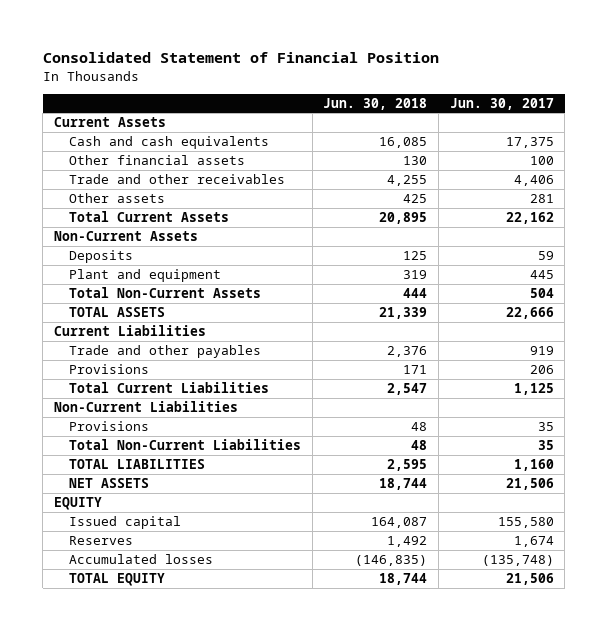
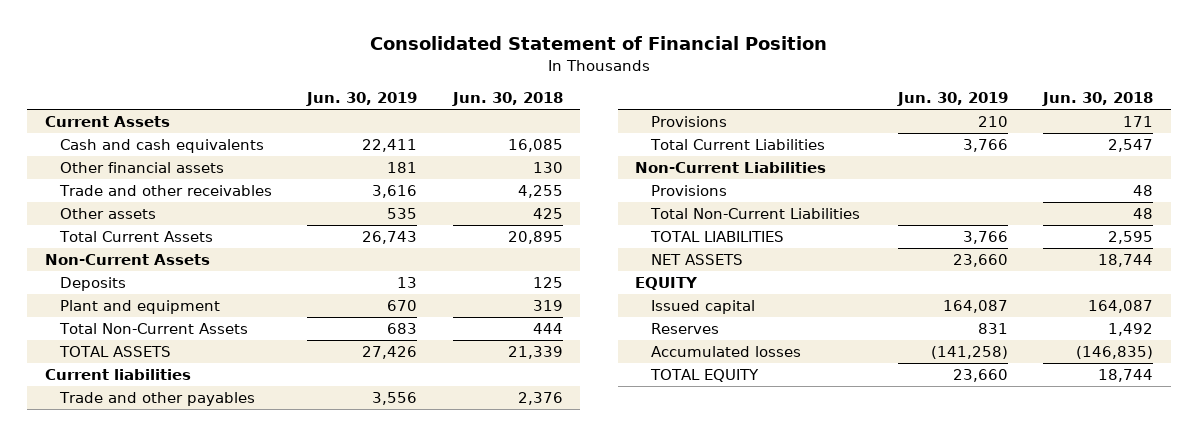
[449,97,554,110] Jun. 30, 2017 -> none
none -> [306,91,418,106] Jun. 30, 2019
[53,325,206,337] Current Liabilities -> [44,369,191,381] Current liabilities

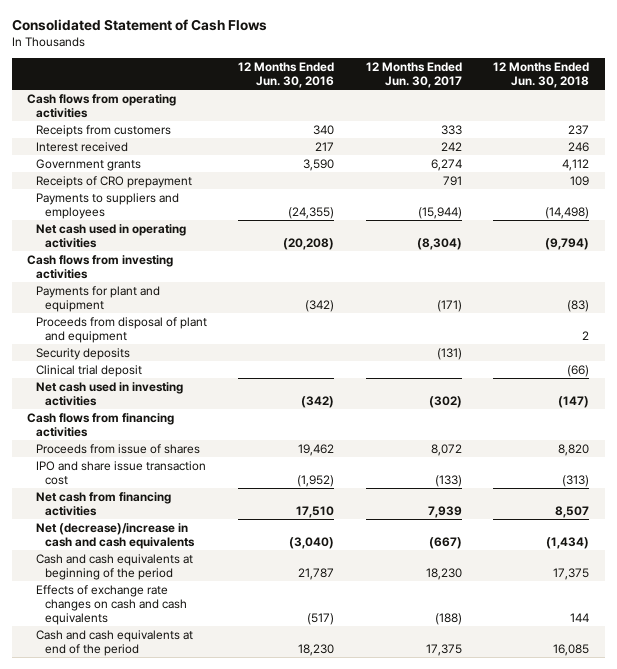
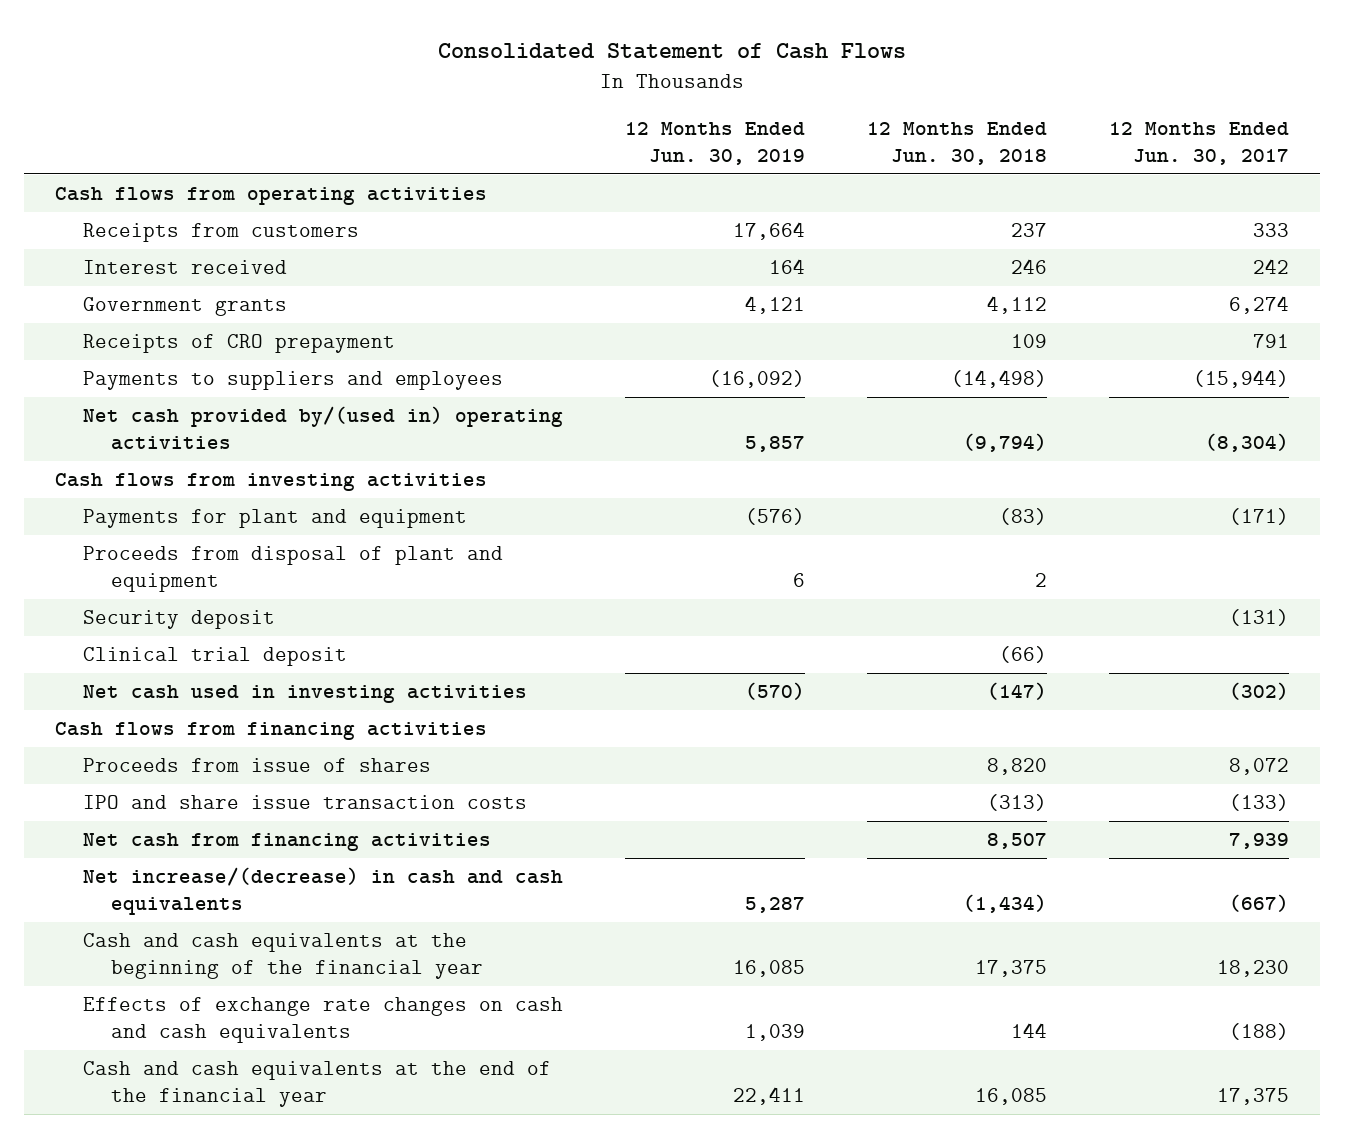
[238,62,335,88] 12 Months Ended Jun. 30, 2016 -> none
none -> [625,121,806,165] 12 Months Ended Jun. 30, 2019
[35,223,186,248] Net cash used in operating activities -> [83,405,564,451] Net cash provided by/(used in) operating activities
[35,347,130,360] Security deposits -> [83,609,276,629] Security deposit
[35,460,206,485] IPO and share issue transaction cost -> [83,794,528,809] IPO and share issue transaction costs
[35,522,195,549] Net (decrease)/increase in cash and cash equivalents -> [83,866,564,916] Net increase/(decrease) in cash and cash equivalents
[35,553,193,580] Cash and cash equivalents at beginning of the period -> [83,932,483,980] Cash and cash equivalents at the beginning of the financial year
[35,629,193,656] Cash and cash equivalents at end of the period -> [83,1060,552,1108] Cash and cash equivalents at the end of the financial year

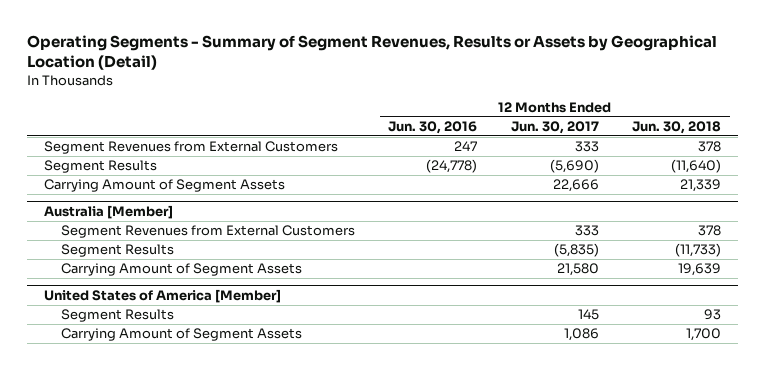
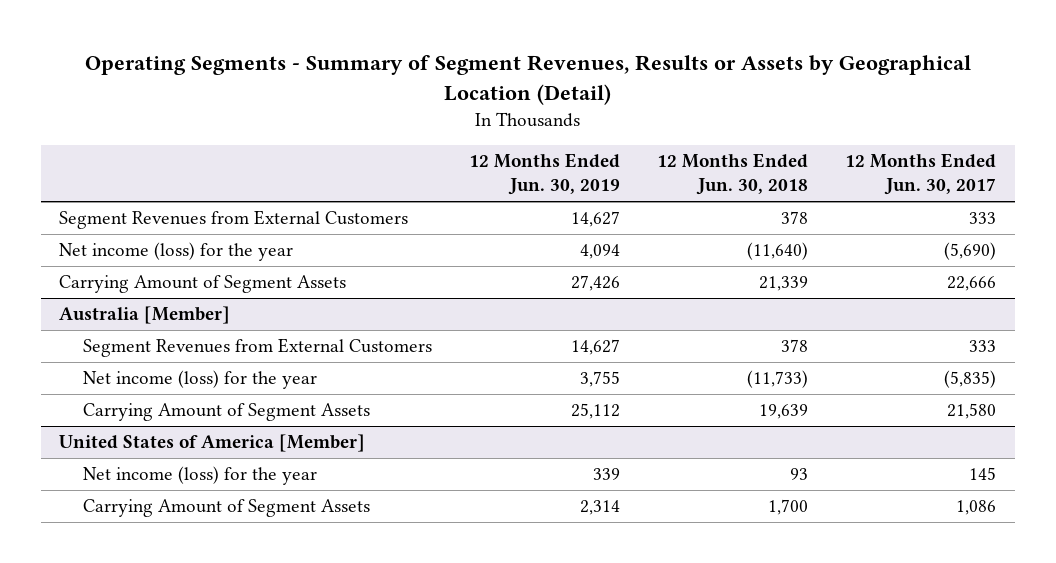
[388,120,478,134] Jun. 30, 2016 -> none
none -> [469,153,621,195] 12 Months Ended Jun. 30, 2019
[43,160,157,174] Segment Results -> [59,242,294,262] Net income (loss) for the year
[60,244,174,258] Segment Results -> [83,370,318,390] Net income (loss) for the year
[60,309,174,323] Segment Results -> [83,466,318,486] Net income (loss) for the year

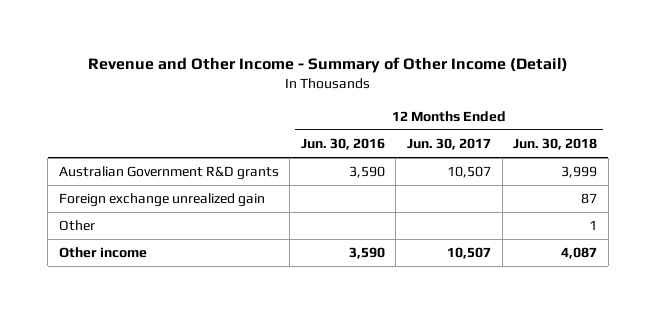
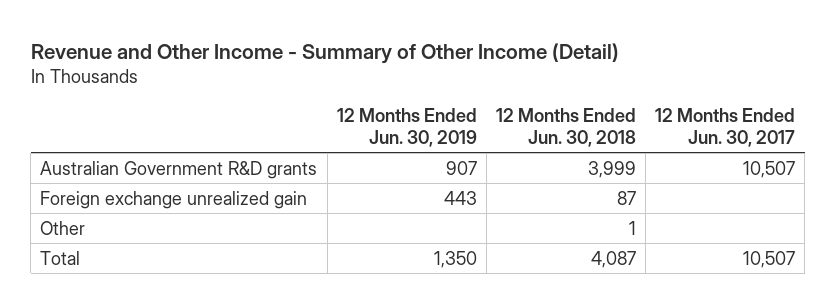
[300,138,385,151] Jun. 30, 2016 -> none
none -> [336,108,477,147] 12 Months Ended Jun. 30, 2019
[58,247,147,259] Other income -> [40,250,81,265] Total

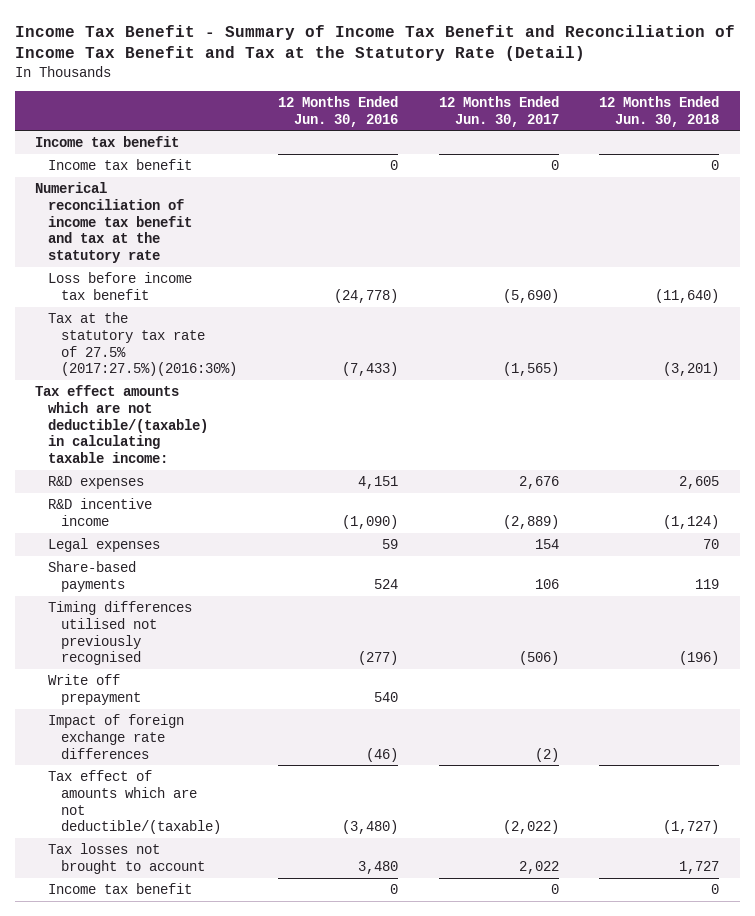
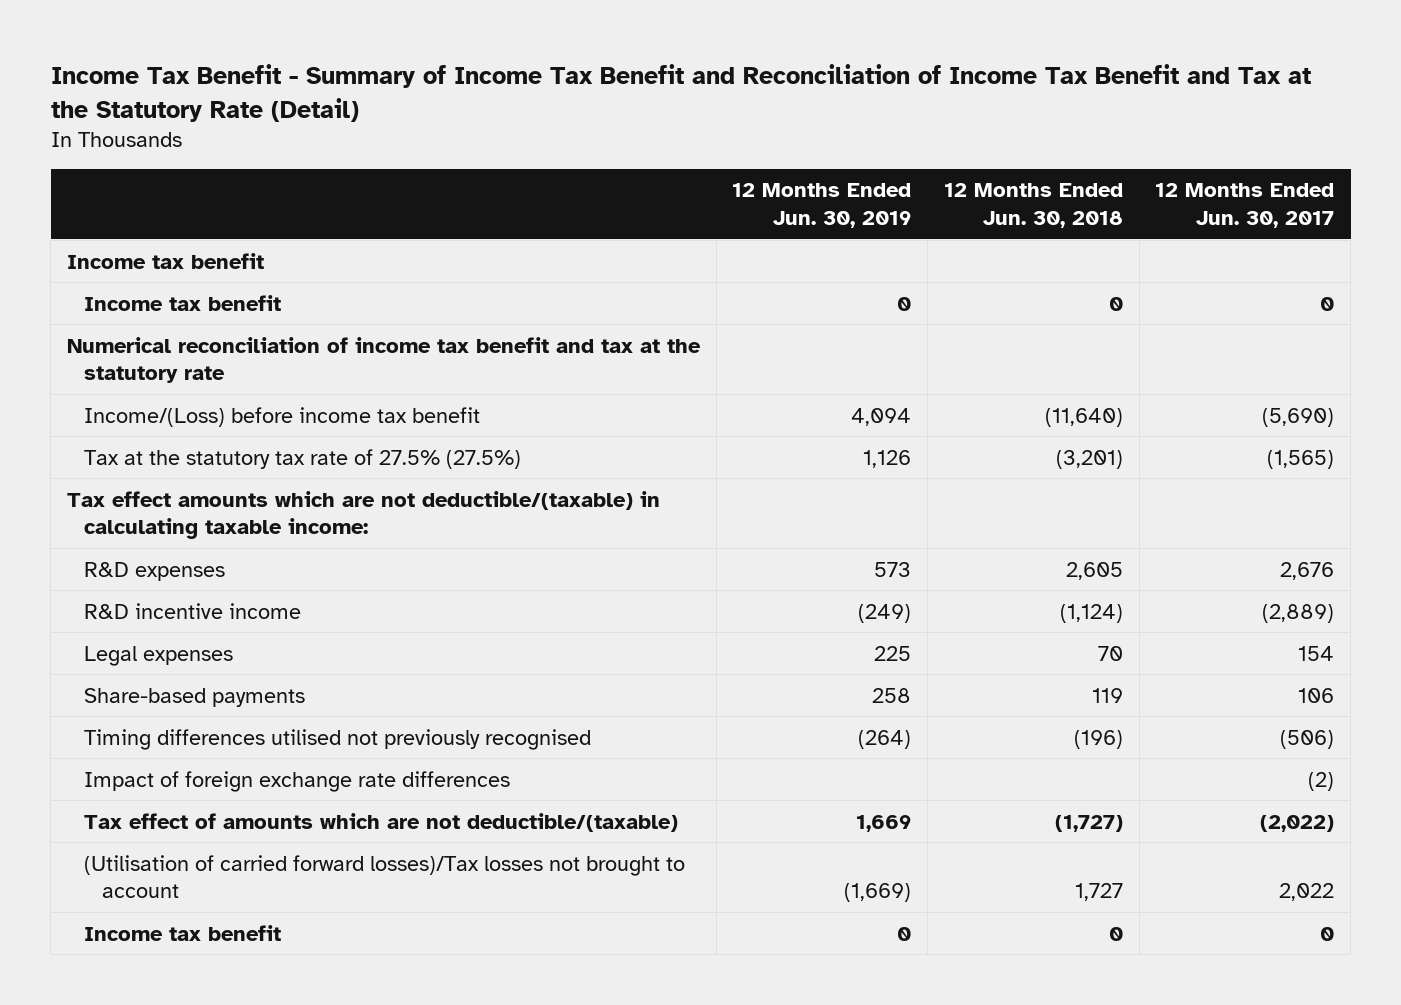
[277,95,398,127] 12 Months Ended Jun. 30, 2016 -> none
none -> [732,183,912,228] 12 Months Ended Jun. 30, 2019
[48,271,193,300] Loss before income tax benefit -> [84,406,481,427] Income/(Loss) before income tax benefit
[48,311,238,377] Tax at the statutory tax rate of 27.5% (2017:27.5%)(2016:30%) -> [84,448,522,469] Tax at the statutory tax rate of 27.5% (27.5%)
[48,673,142,705] Write off prepayment -> none
[48,842,206,874] Tax losses not brought to account -> [84,854,686,899] (Utilisation of carried forward losses)/Tax losses not brought to account

